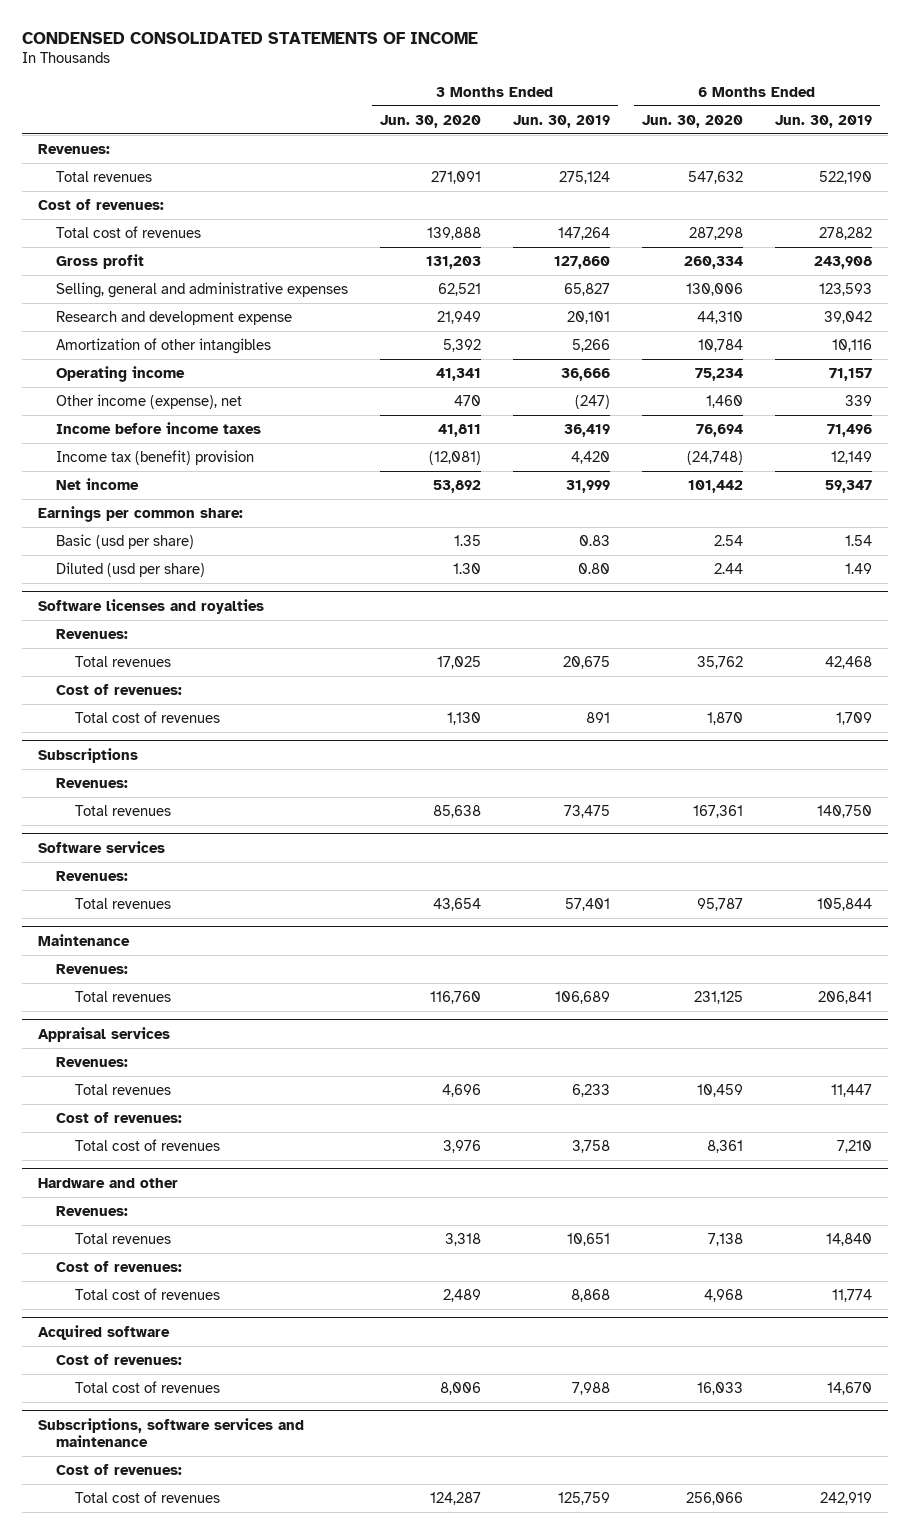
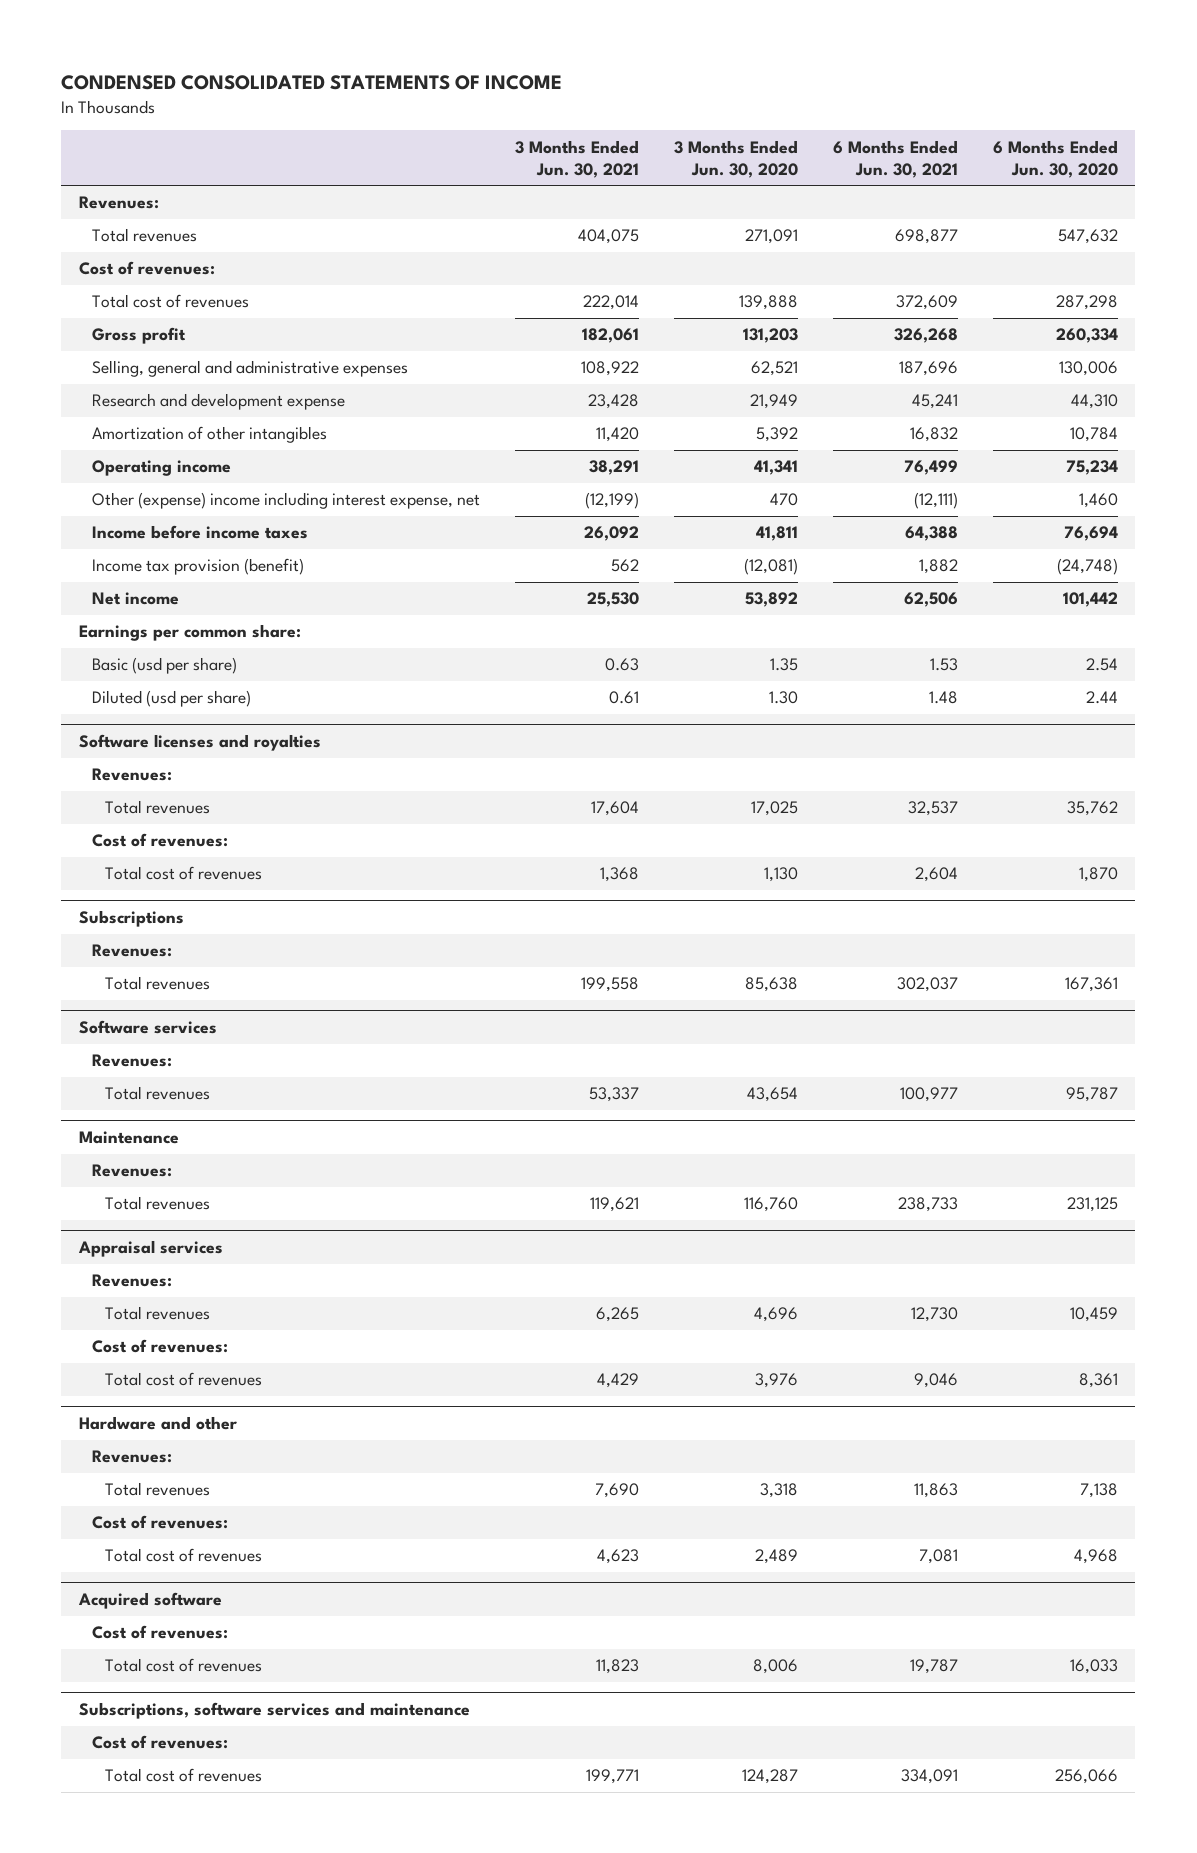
[513,114,611,128] Jun. 30, 2019 -> none
[774,114,872,128] Jun. 30, 2019 -> none
none -> [514,139,639,178] 3 Months Ended Jun. 30, 2021
none -> [832,139,958,178] 6 Months Ended Jun. 30, 2021
[56,393,243,409] Other income (expense), net -> [91,492,480,510] Other (expense) income including interest expense, net
[56,449,255,465] Income tax (benefit) provision -> [91,558,304,576] Income tax provision (benefit)

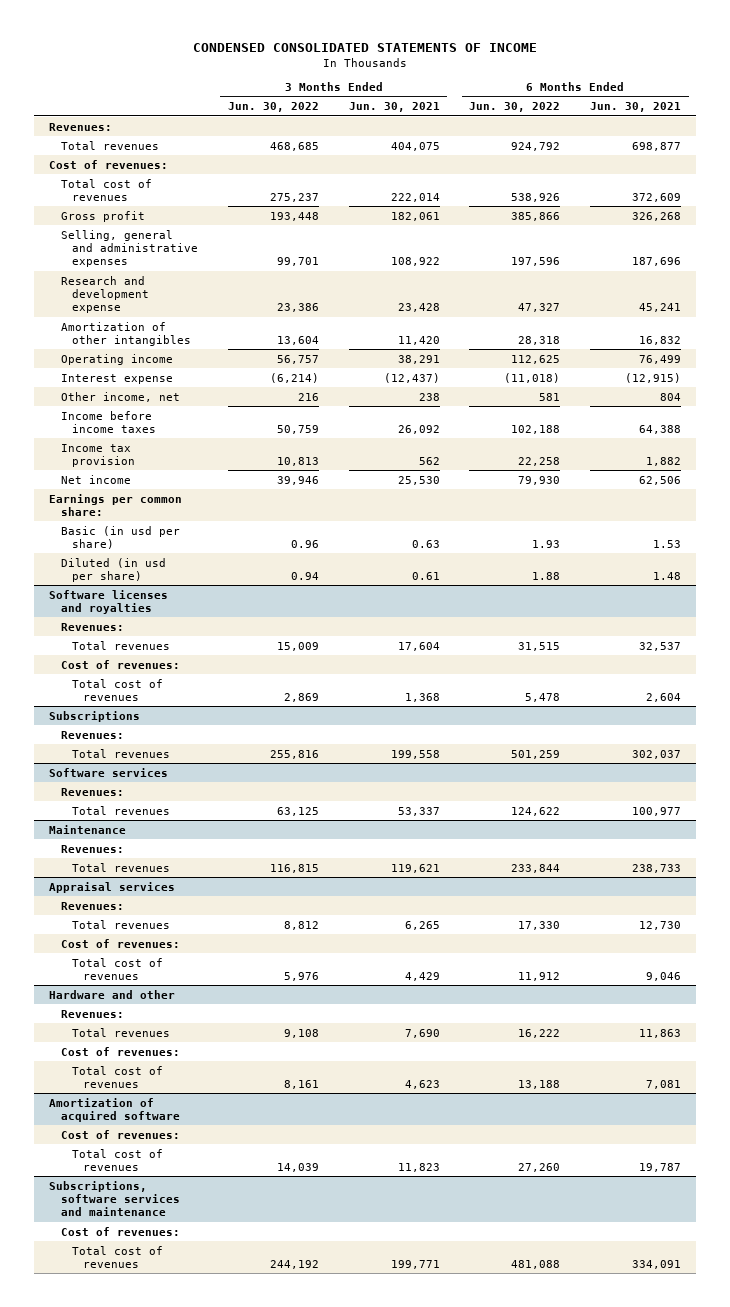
[673,139,798,178] 3 Months Ended Jun. 30, 2020 -> none
[992,139,1118,178] 6 Months Ended Jun. 30, 2020 -> none
none -> [227,102,319,113] Jun. 30, 2022
none -> [469,102,561,113] Jun. 30, 2022
none -> [60,373,173,384] Interest expense
[91,492,480,510] Other (expense) income including interest expense, net -> [60,391,180,402] Other income, net
[584,492,639,510] (12,199) -> [418,392,440,401] 238
[913,492,958,510] (12,111) -> [660,392,682,401] 804
[91,558,304,576] Income tax provision (benefit) -> [60,443,135,467] Income tax provision
[91,657,237,675] Basic (usd per share) -> [60,525,180,549] Basic (in usd per share)
[91,690,251,708] Diluted (usd per share) -> [60,557,166,582] Diluted (in usd per share)
[77,1592,222,1610] Acquired software -> [49,1097,180,1122] Amortization of acquired software

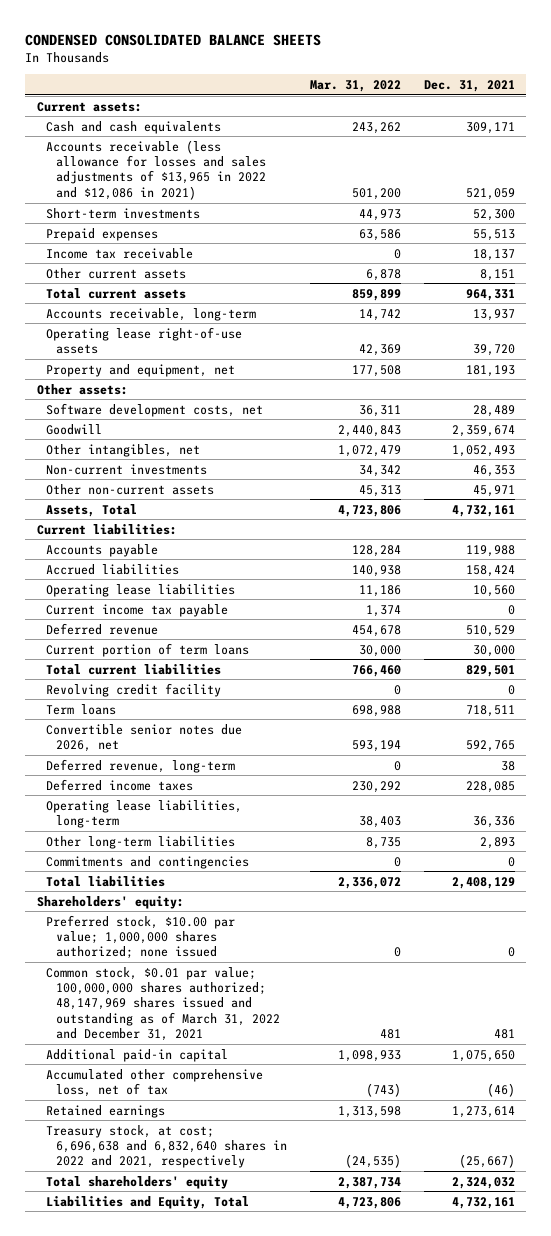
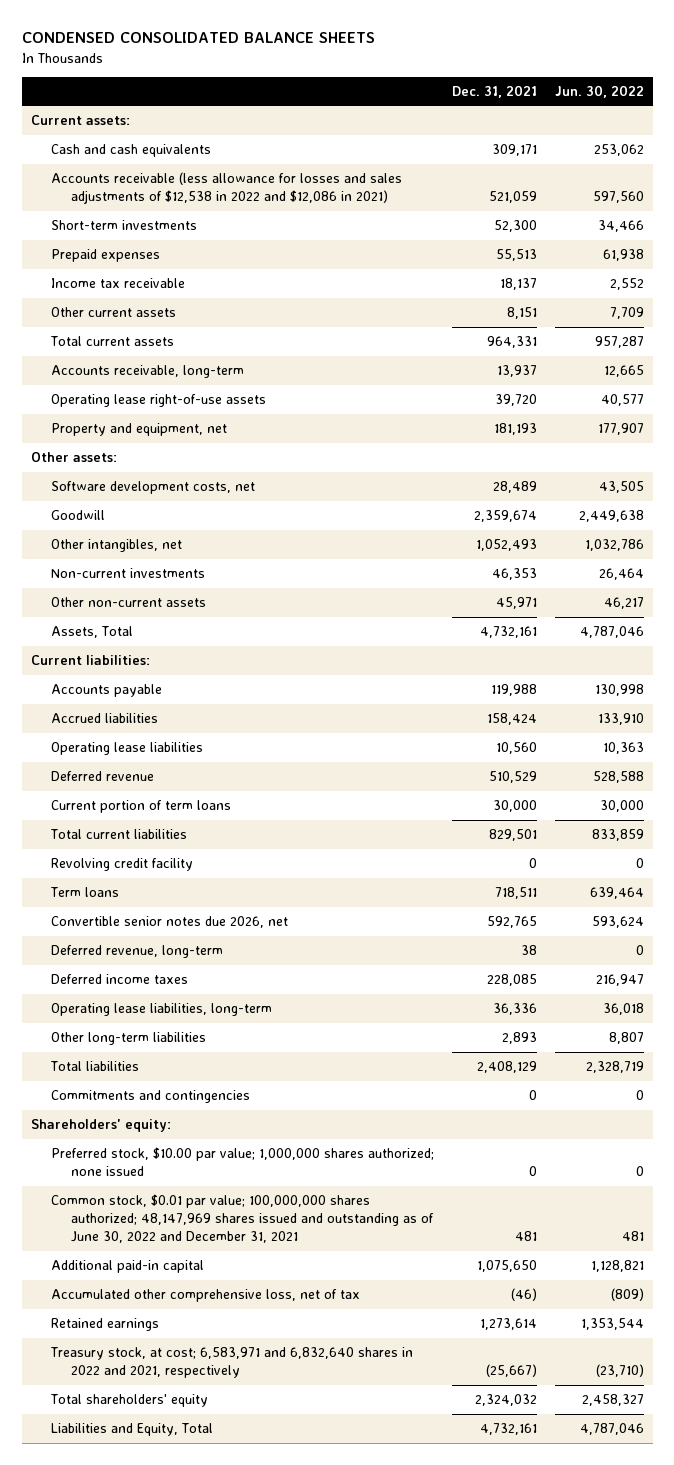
[309,80,401,93] Mar. 31, 2022 -> none
none -> [554,84,644,98] Jun. 30, 2022
[46,139,266,200] Accounts receivable (less allowance for losses and sales adjustments of $13,965 in 2022 and $12,086 in 2021) -> [50,172,402,205] Accounts receivable (less allowance for losses and sales adjustments of $12,538 in 2022 and $12,086 in 2021)
[46,603,229,617] Current income tax payable -> none
[46,855,250,869] Commitments and contingencies -> [50,1090,250,1104] Commitments and contingencies
[46,966,280,1042] Common stock, $0.01 par value; 100,000,000 shares authorized; 48,147,969 shares issued and outstanding as of March 31, 2022 and December 31, 2021 -> [50,1194,434,1244] Common stock, $0.01 par value; 100,000,000 shares authorized; 48,147,969 shares issued and outstanding as of June 30, 2022 and December 31, 2021
[46,1124,287,1169] Treasury stock, at cost; 6,696,638 and 6,832,640 shares in 2022 and 2021, respectively -> [49,1347,413,1379] Treasury stock, at cost; 6,583,971 and 6,832,640 shares in 2022 and 2021, respectively

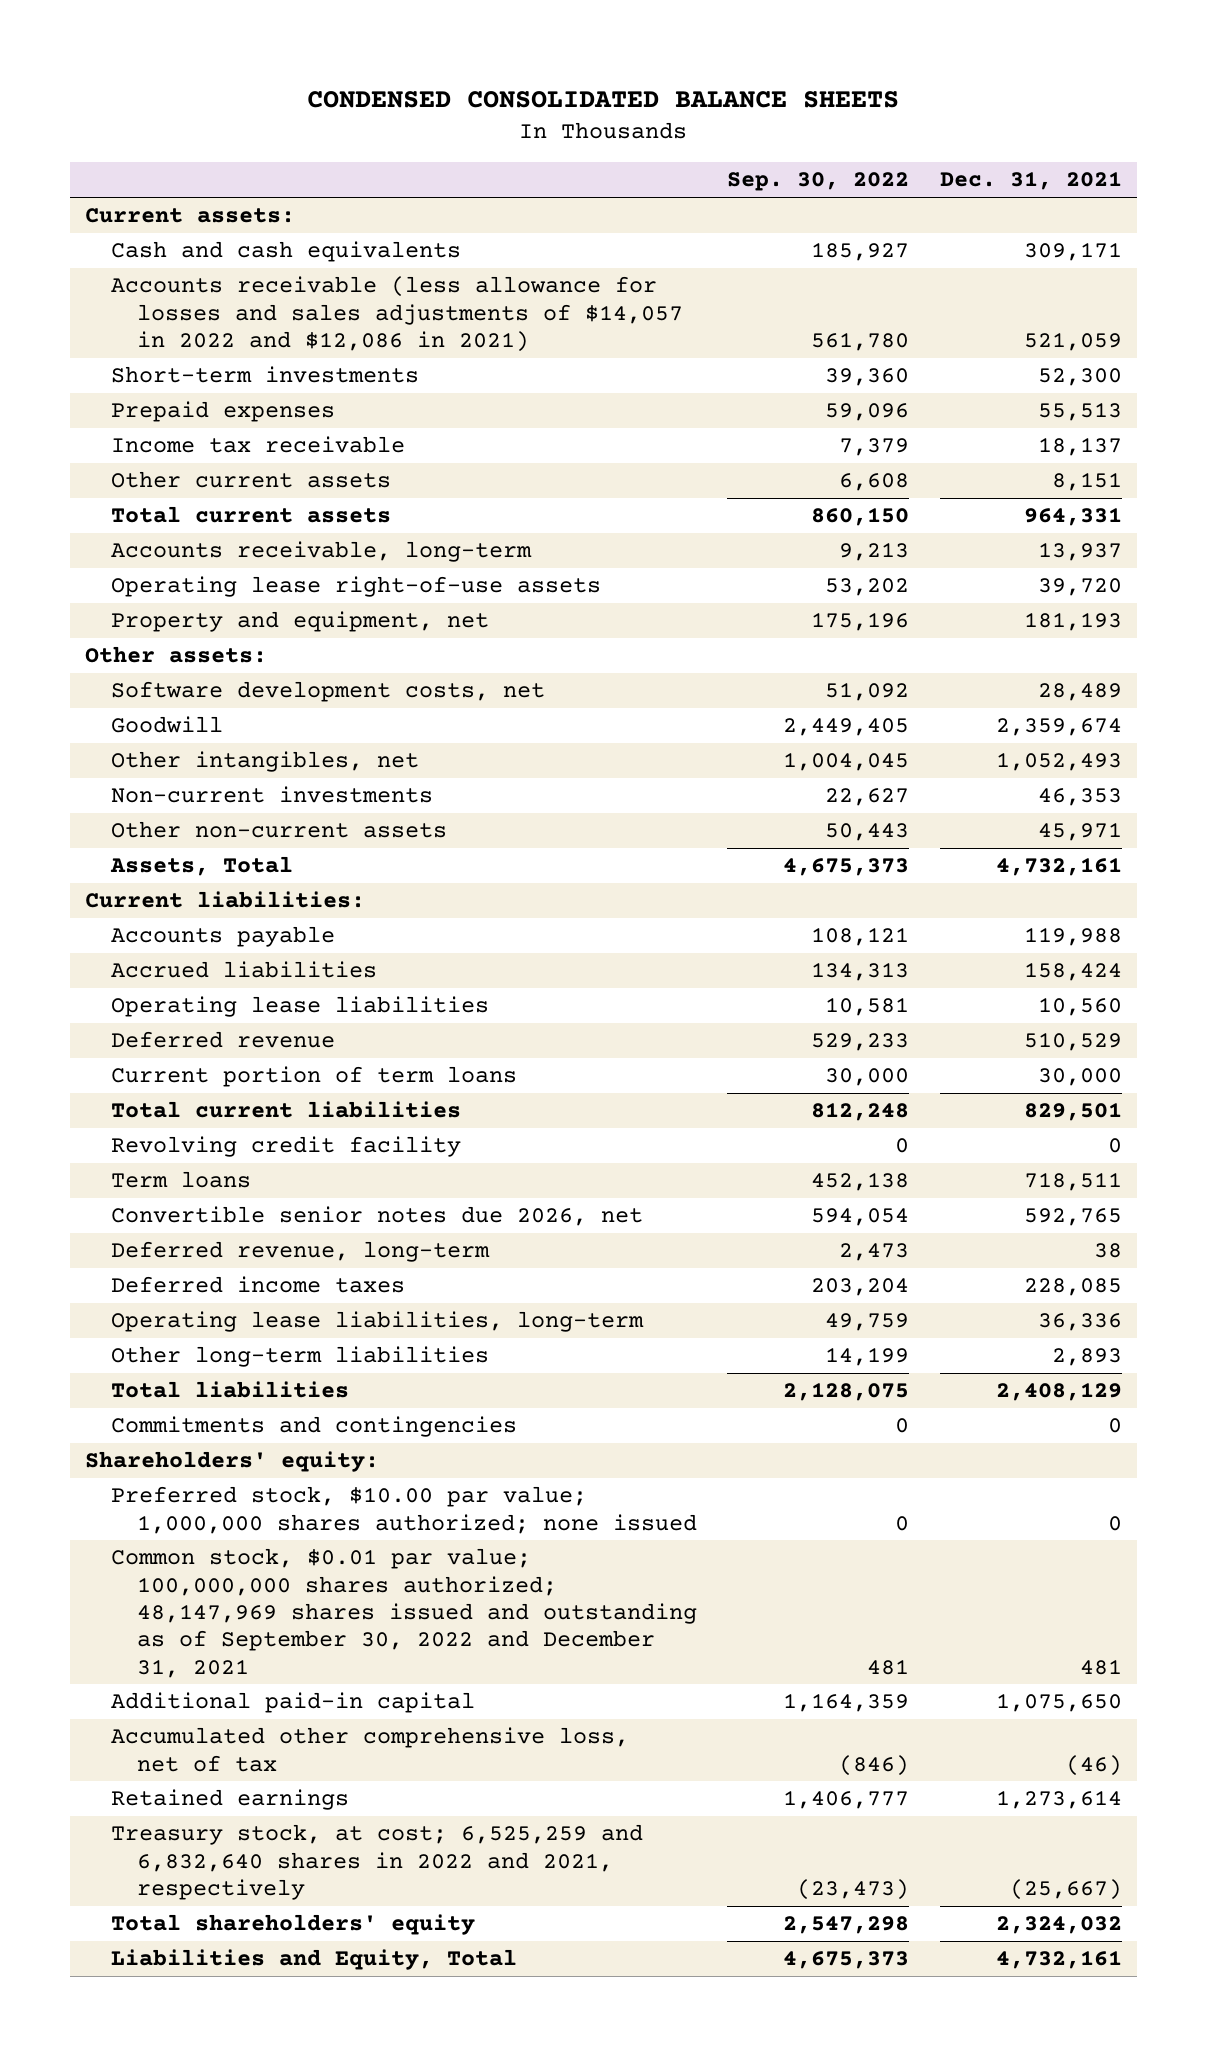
[554,84,644,98] Jun. 30, 2022 -> none
none -> [727,172,910,192] Sep. 30, 2022
[50,172,402,205] Accounts receivable (less allowance for losses and sales adjustments of $12,538 in 2022 and $12,086 in 2021) -> [111,276,683,352] Accounts receivable (less allowance for losses and sales adjustments of $14,057 in 2022 and $12,086 in 2021)
[50,1194,434,1244] Common stock, $0.01 par value; 100,000,000 shares authorized; 48,147,969 shares issued and outstanding as of June 30, 2022 and December 31, 2021 -> [111,1548,697,1678] Common stock, $0.01 par value; 100,000,000 shares authorized; 48,147,969 shares issued and outstanding as of September 30, 2022 and December 31, 2021
[49,1347,413,1379] Treasury stock, at cost; 6,583,971 and 6,832,640 shares in 2022 and 2021, respectively -> [111,1824,644,1900] Treasury stock, at cost; 6,525,259 and 6,832,640 shares in 2022 and 2021, respectively

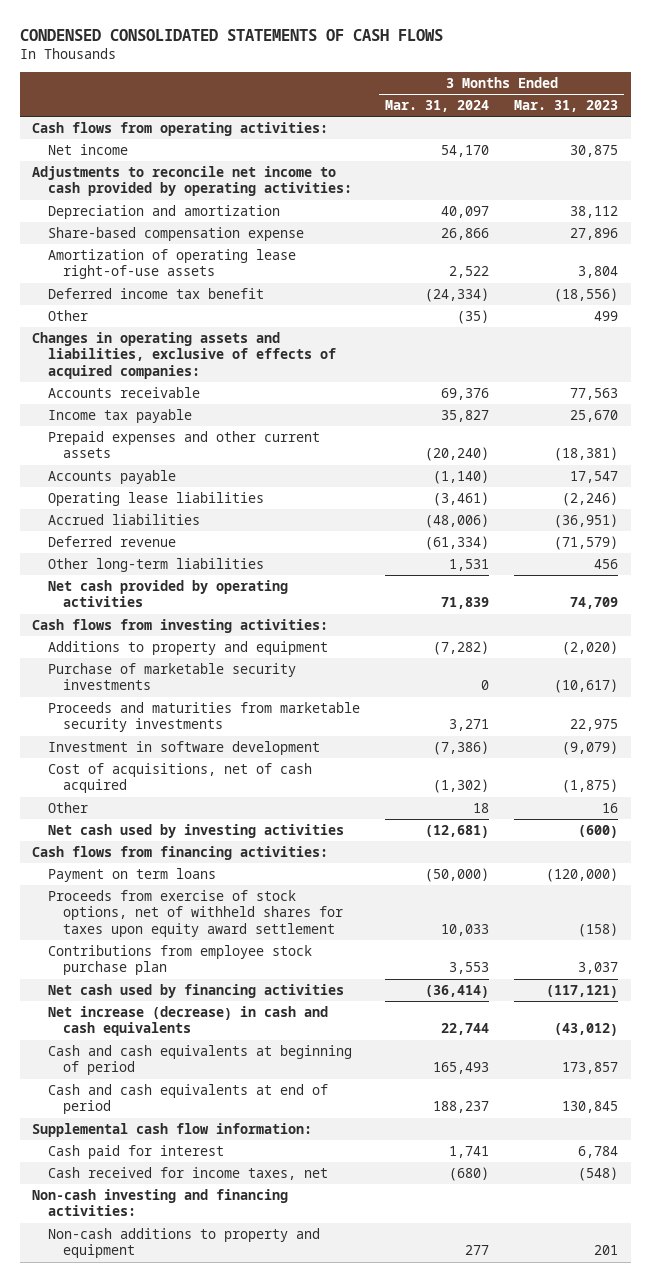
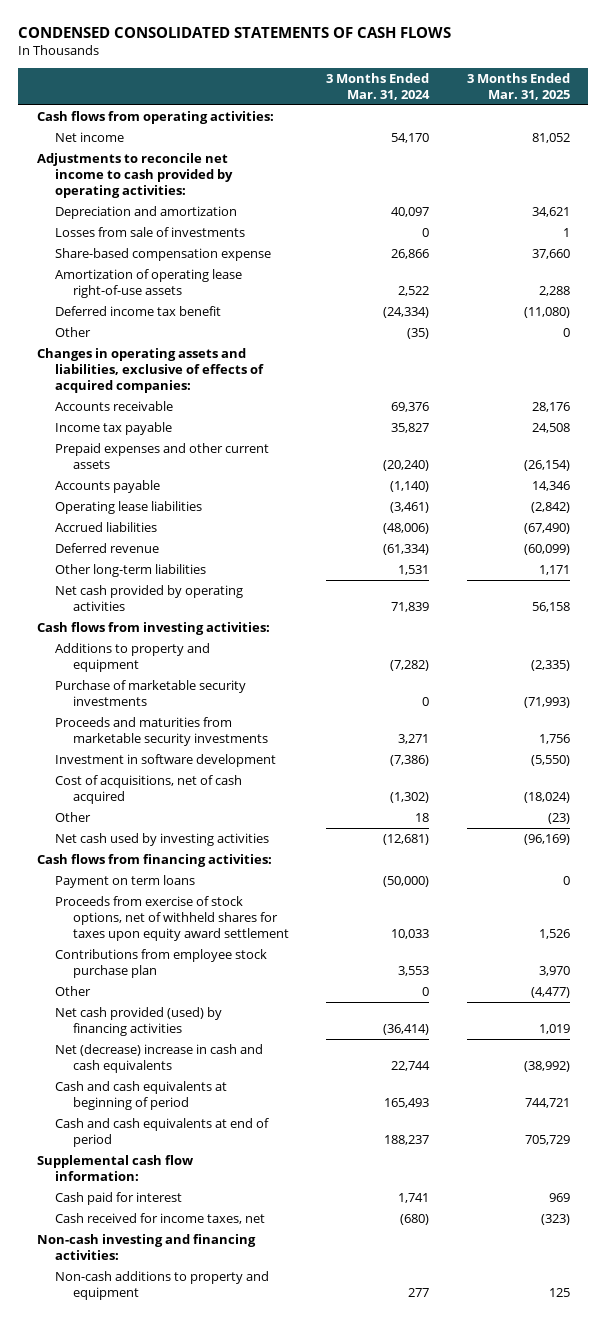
[514,100,619,113] Mar. 31, 2023 -> none
none -> [466,72,570,100] 3 Months Ended Mar. 31, 2025
none -> [54,227,245,238] Losses from sale of investments
none -> [54,986,91,997] Other
[47,983,344,998] Net cash used by financing activities -> [54,1007,222,1036] Net cash provided (used) by financing activities
[47,1005,328,1037] Net increase (decrease) in cash and cash equivalents -> [54,1044,263,1073] Net (decrease) increase in cash and cash equivalents

